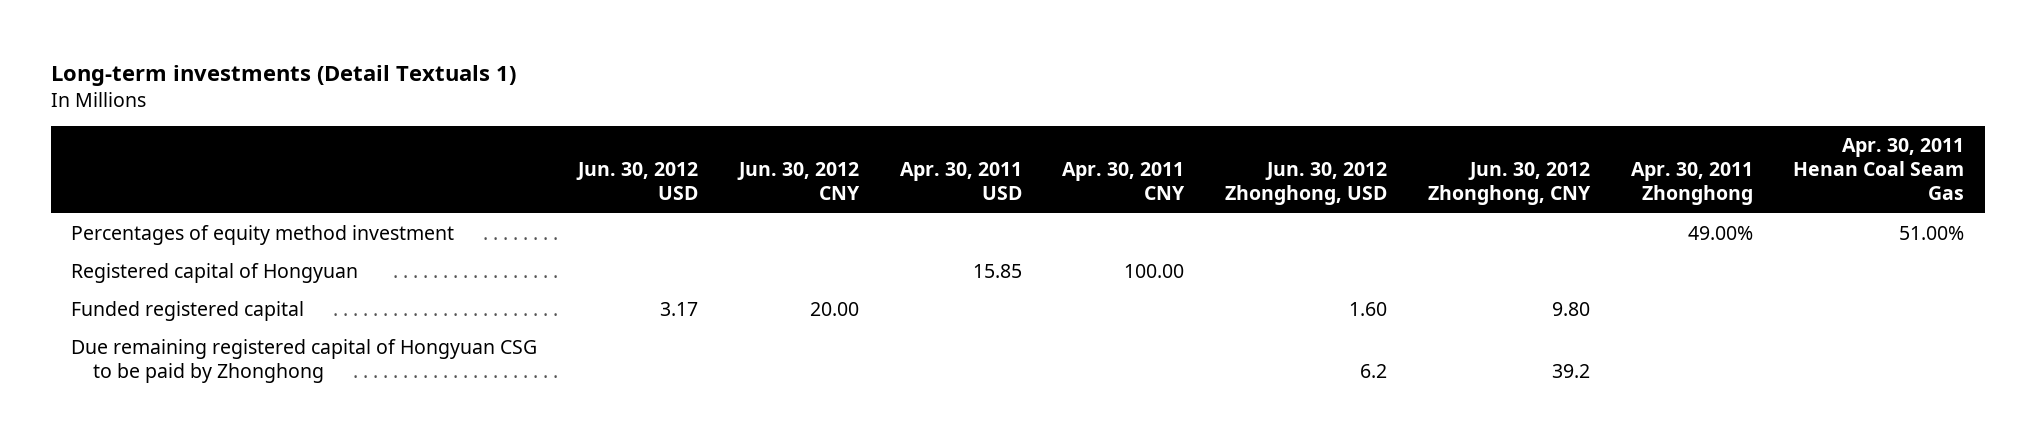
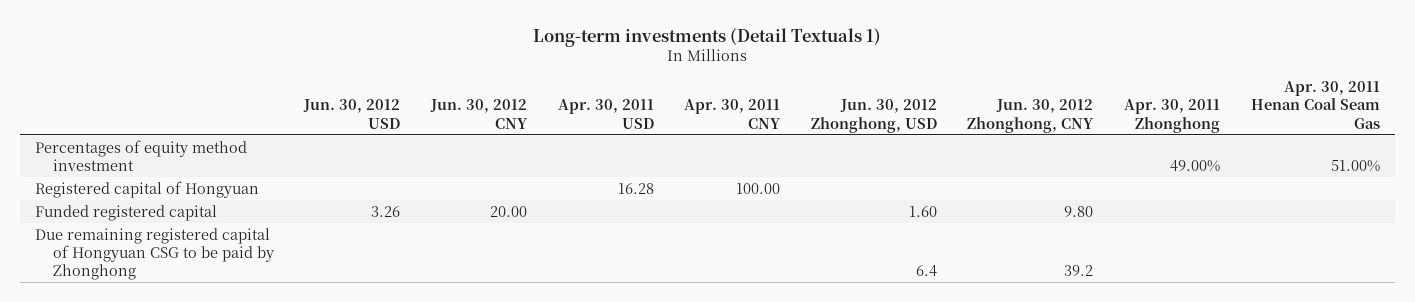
[972,263,1022,278] 15.85 -> [617,182,654,194] 16.28
[660,301,699,316] 3.17 -> [371,205,401,217] 3.26
[1360,364,1388,379] 6.2 -> [915,264,937,277] 6.4

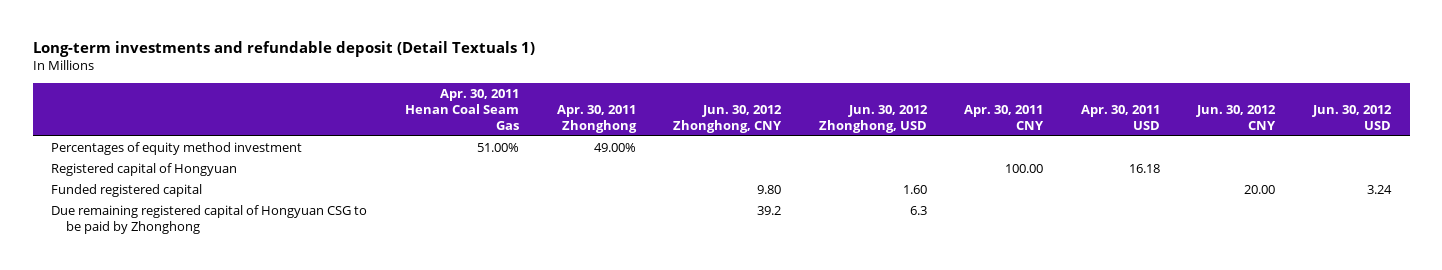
[533,28,882,48] Long-term investments (Detail Textuals 1) -> [32,40,535,57] Long-term investments and refundable deposit (Detail Textuals 1)
[617,182,654,194] 16.28 -> [1128,164,1160,174] 16.18
[371,205,401,217] 3.26 -> [1367,185,1393,195] 3.24
[915,264,937,277] 6.4 -> [909,206,927,216] 6.3

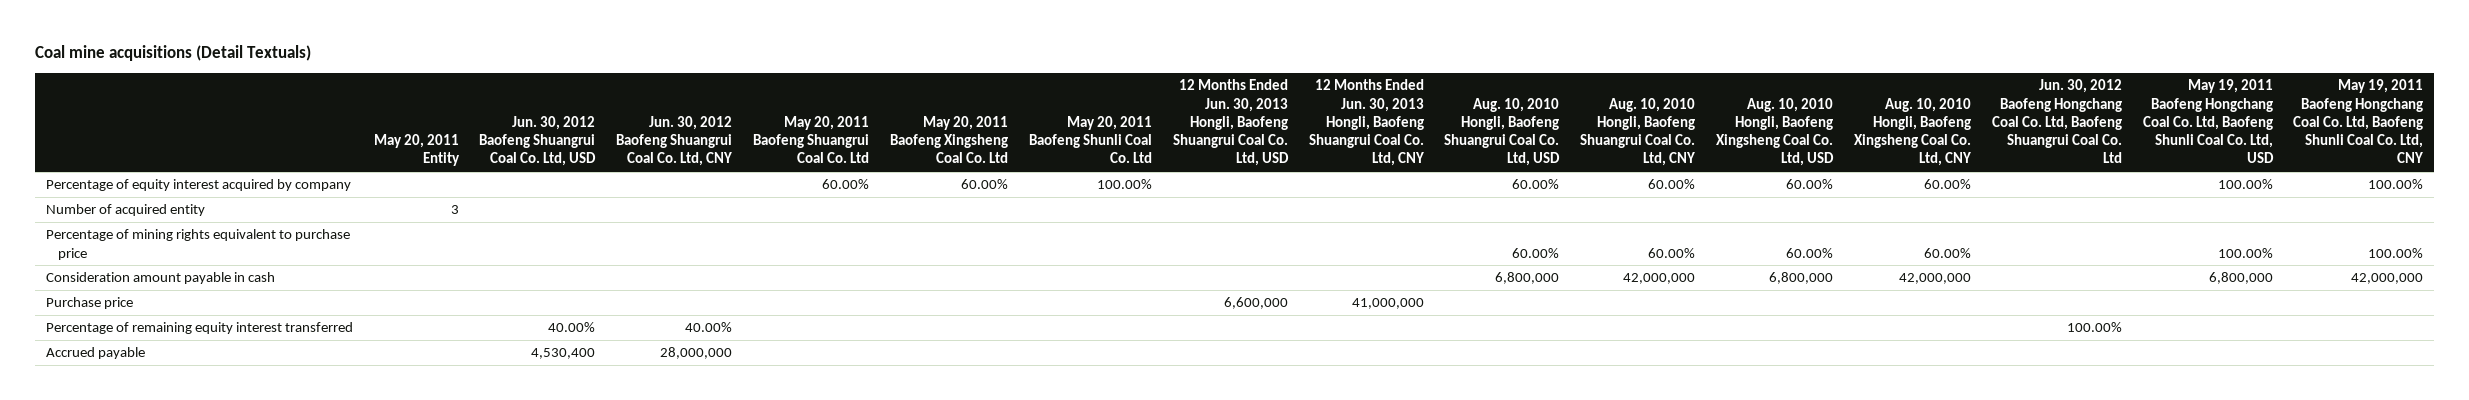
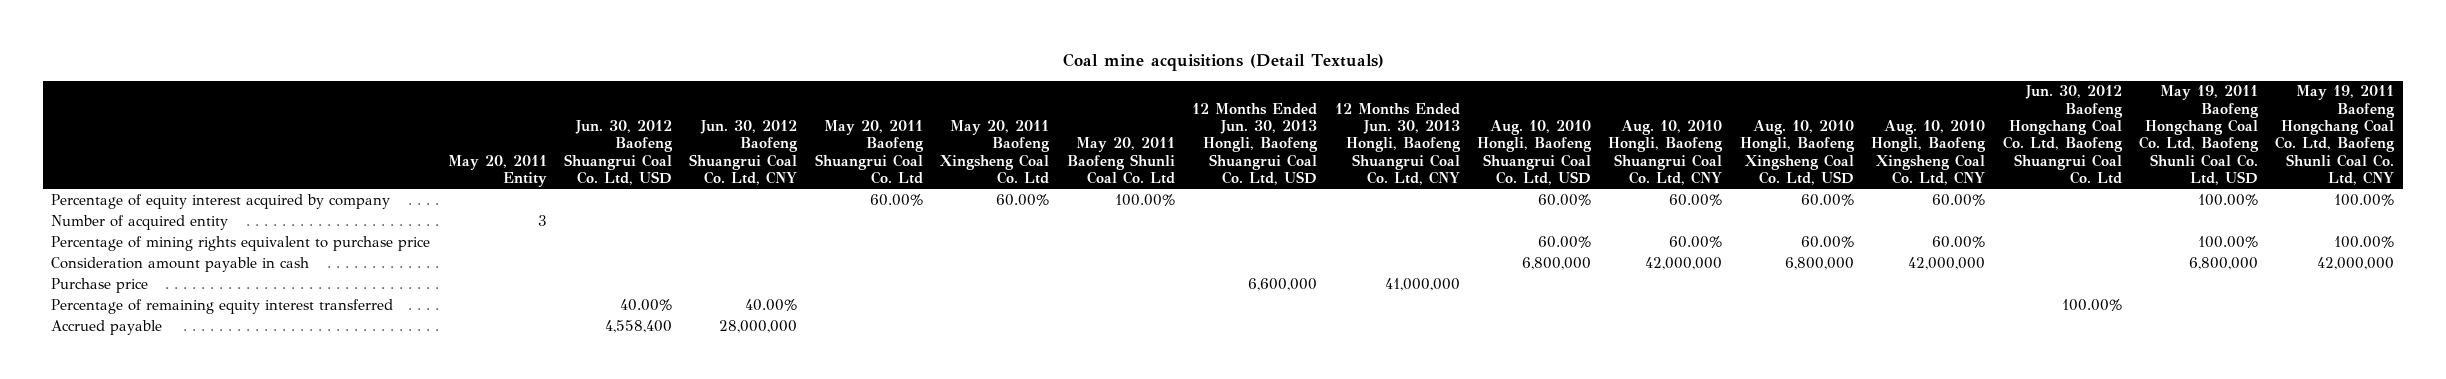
[531,348,596,360] 4,530,400 -> [605,319,673,333] 4,558,400

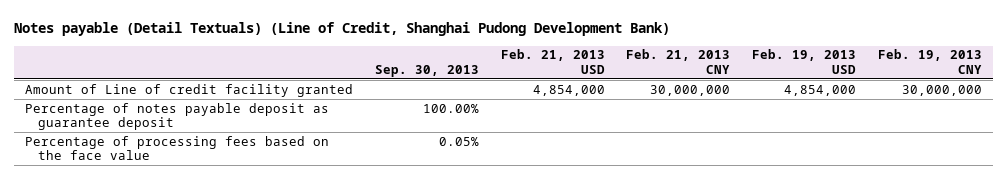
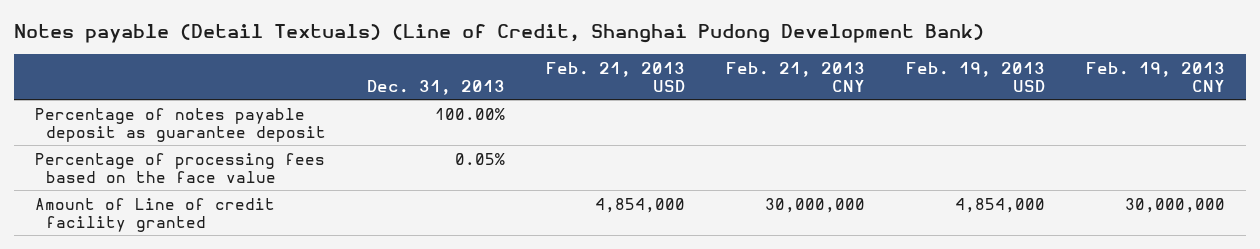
[374,64,479,77] Sep. 30, 2013 -> none
none -> [367,79,506,95] Dec. 31, 2013
[25,83,354,97] Amount of Line of credit facility granted -> [34,197,275,232] Amount of Line of credit facility granted

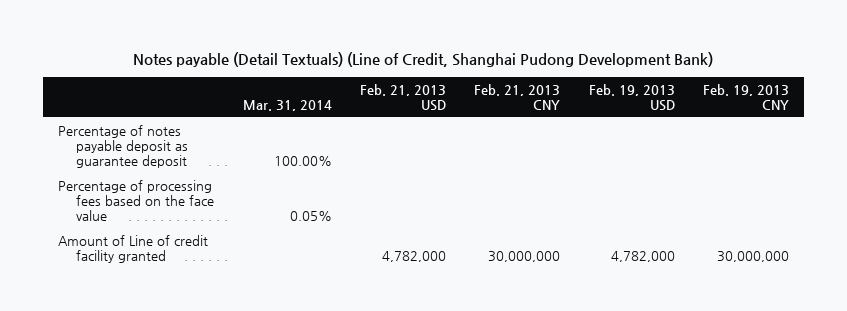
[367,79,506,95] Dec. 31, 2013 -> none
none -> [242,99,332,111] Mar. 31, 2014
[595,197,686,213] 4,854,000 -> [382,251,447,263] 4,782,000
[955,197,1046,213] 4,854,000 -> [610,251,675,263] 4,782,000

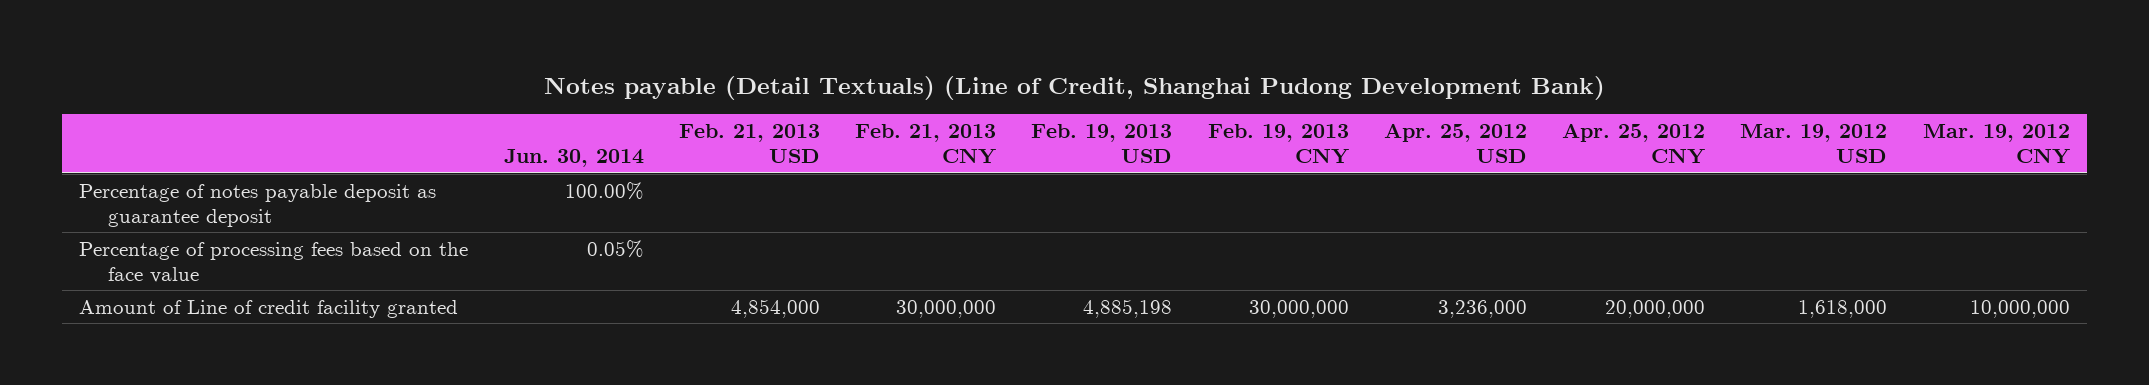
[242,99,332,111] Mar. 31, 2014 -> none
none -> [503,149,644,168] Jun. 30, 2014
none -> [1383,122,1527,164] Apr. 25, 2012 USD
none -> [1562,122,1706,165] Apr. 25, 2012 CNY
none -> [1740,123,1888,164] Mar. 19, 2012 USD
none -> [1922,123,2070,165] Mar. 19, 2012 CNY
[382,251,447,263] 4,782,000 -> [730,298,820,318] 4,854,000
[610,251,675,263] 4,782,000 -> [1083,298,1173,318] 4,885,198

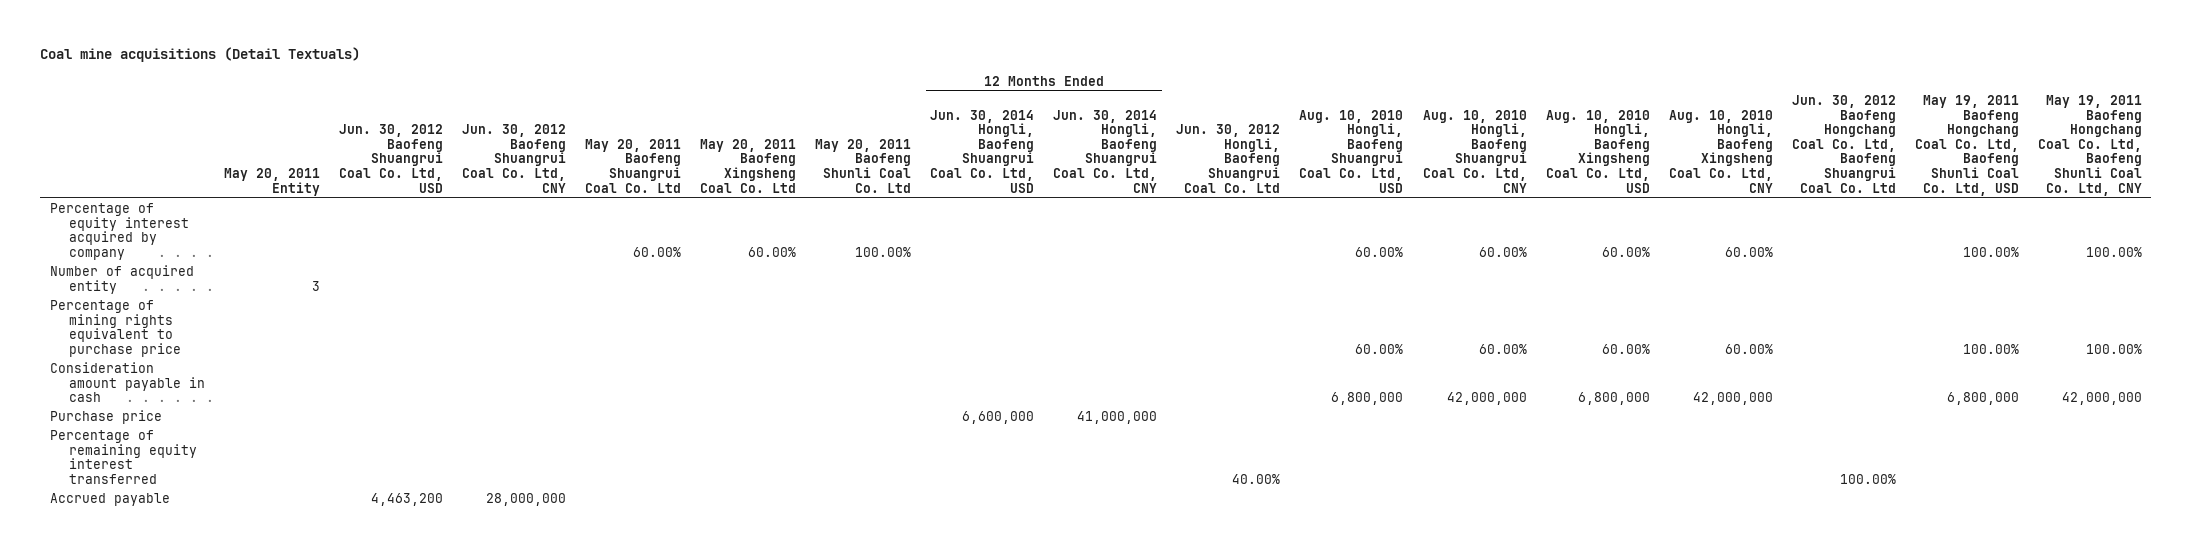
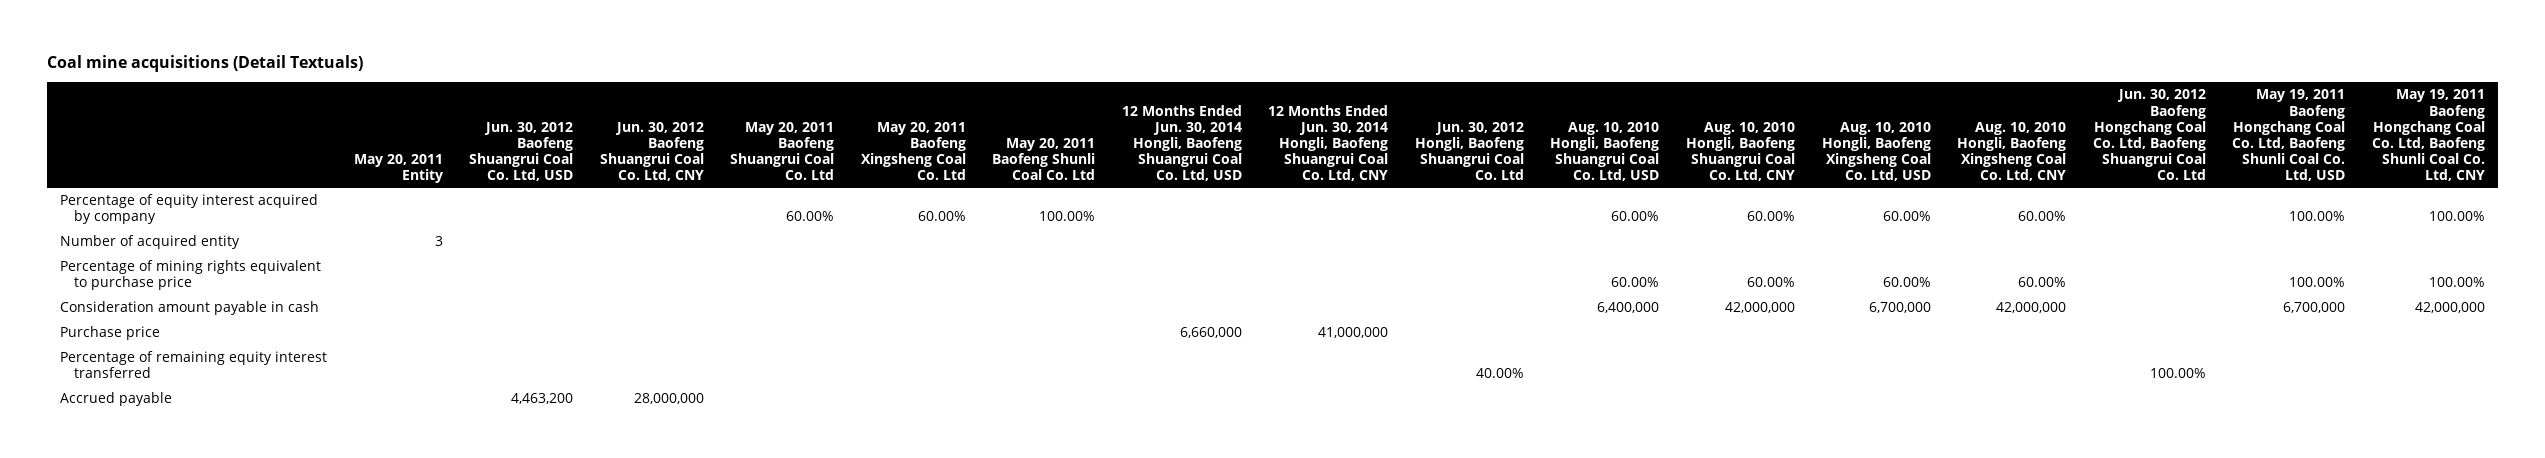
[1331,392,1404,406] 6,800,000 -> [1597,302,1660,314] 6,400,000
[1577,392,1650,406] 6,800,000 -> [1868,302,1931,314] 6,700,000
[1946,392,2019,406] 6,800,000 -> [2283,302,2346,314] 6,700,000
[962,411,1035,425] 6,600,000 -> [1179,327,1242,339] 6,660,000

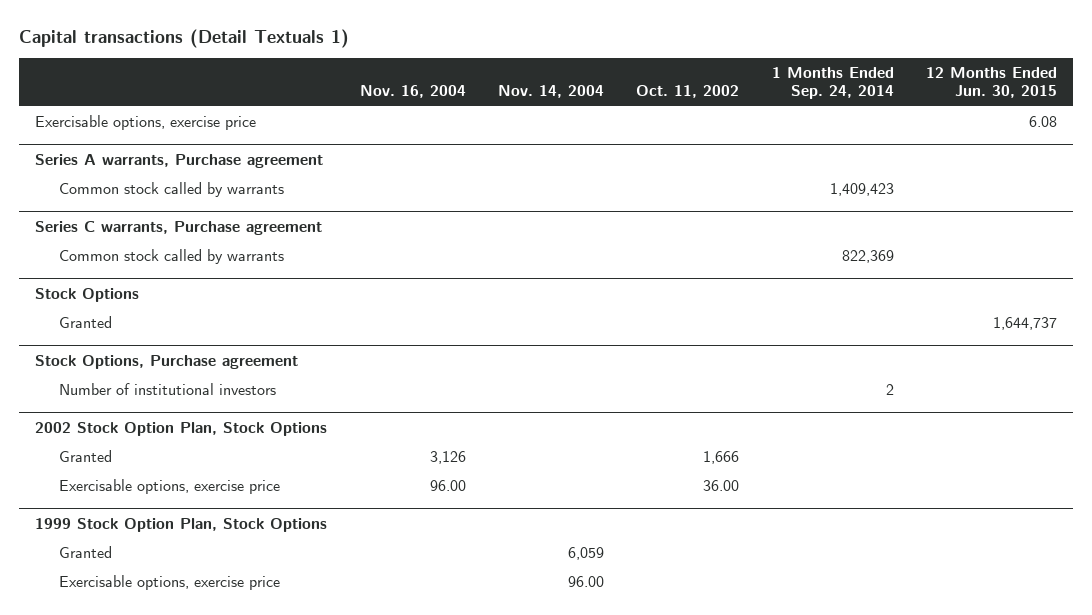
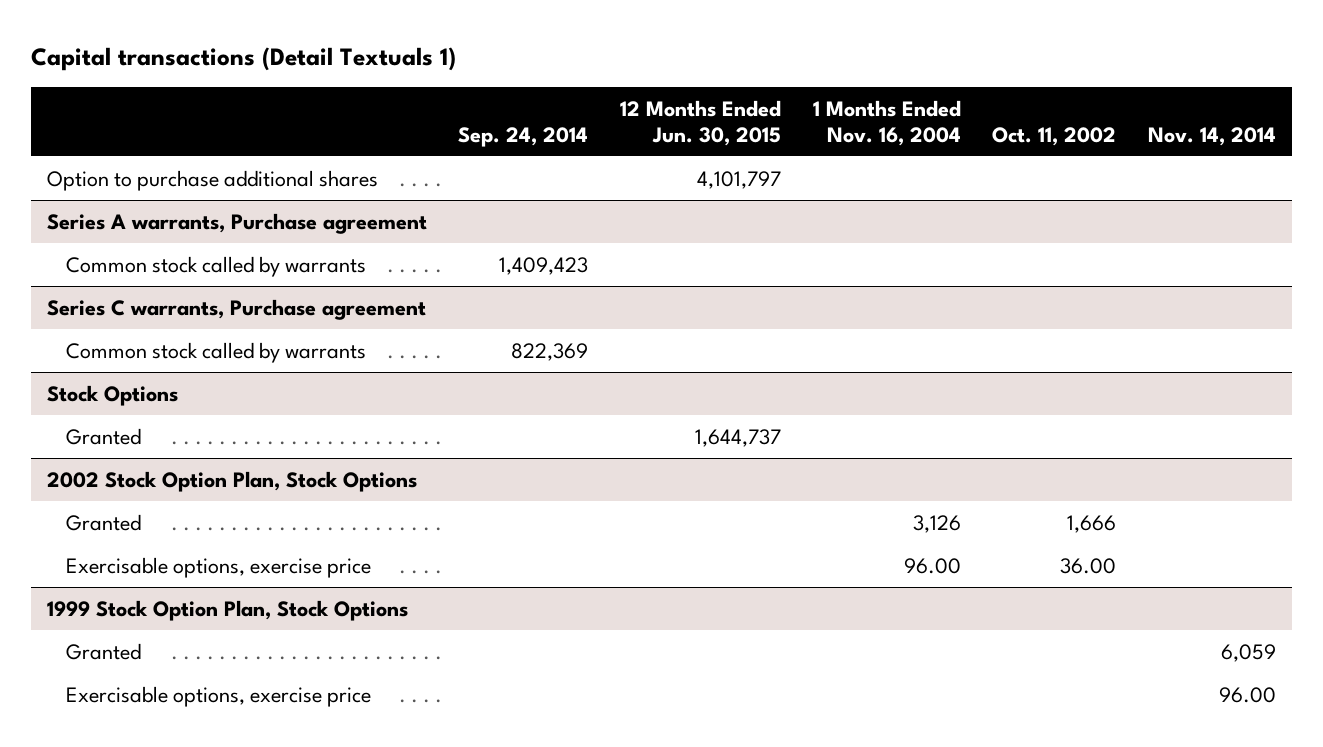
[359,85,466,99] Nov. 16, 2004 -> none
[497,85,604,99] Nov. 14, 2004 -> none
[771,67,894,100] 1 Months Ended Sep. 24, 2014 -> none
none -> [458,126,589,147] Sep. 24, 2014
none -> [812,99,961,146] 1 Months Ended Nov. 16, 2004
none -> [1148,126,1277,146] Nov. 14, 2014
[35,115,257,131] Exercisable options, exercise price -> none
none -> [46,169,378,191] Option to purchase additional shares
[35,355,299,370] Stock Options, Purchase agreement -> none
[59,383,277,396] Number of institutional investors -> none

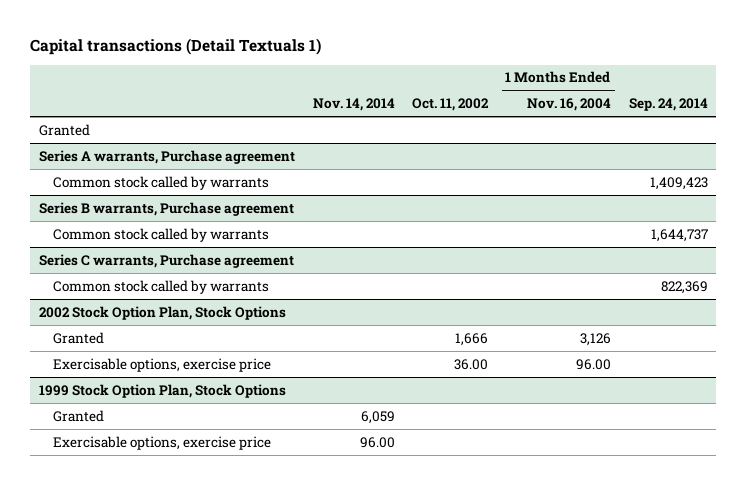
[619,99,781,146] 12 Months Ended Jun. 30, 2015 -> none
[46,169,378,191] Option to purchase additional shares -> none
none -> [38,123,90,136] Granted
none -> [38,201,294,216] Series B warrants, Purchase agreement
none -> [52,227,269,242] Common stock called by warrants
[46,384,178,406] Stock Options -> none
[65,427,141,445] Granted -> none

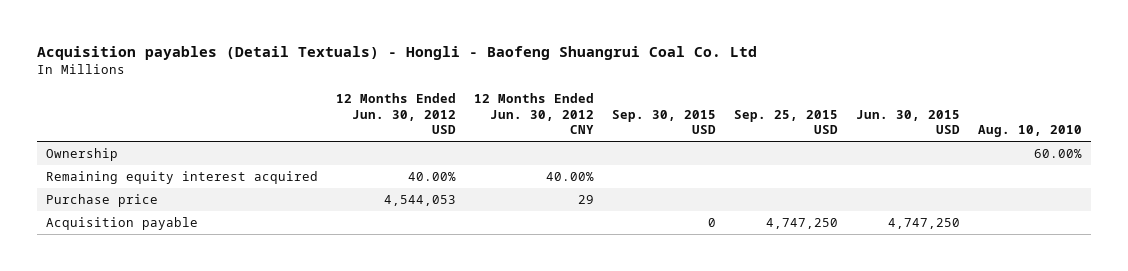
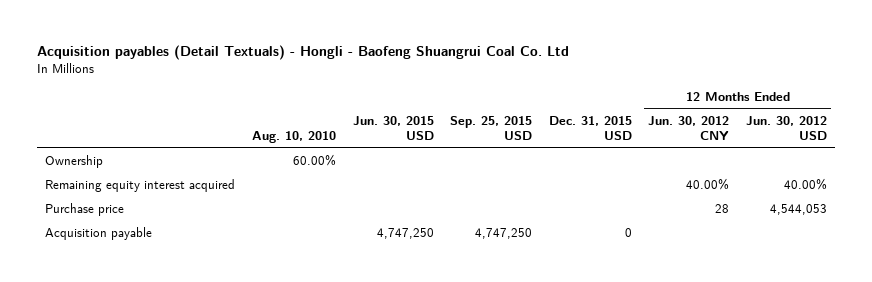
[611,109,716,135] Sep. 30, 2015 USD -> none
none -> [548,115,632,141] Dec. 31, 2015 USD
[577,195,594,205] 29 -> [715,204,730,214] 28

